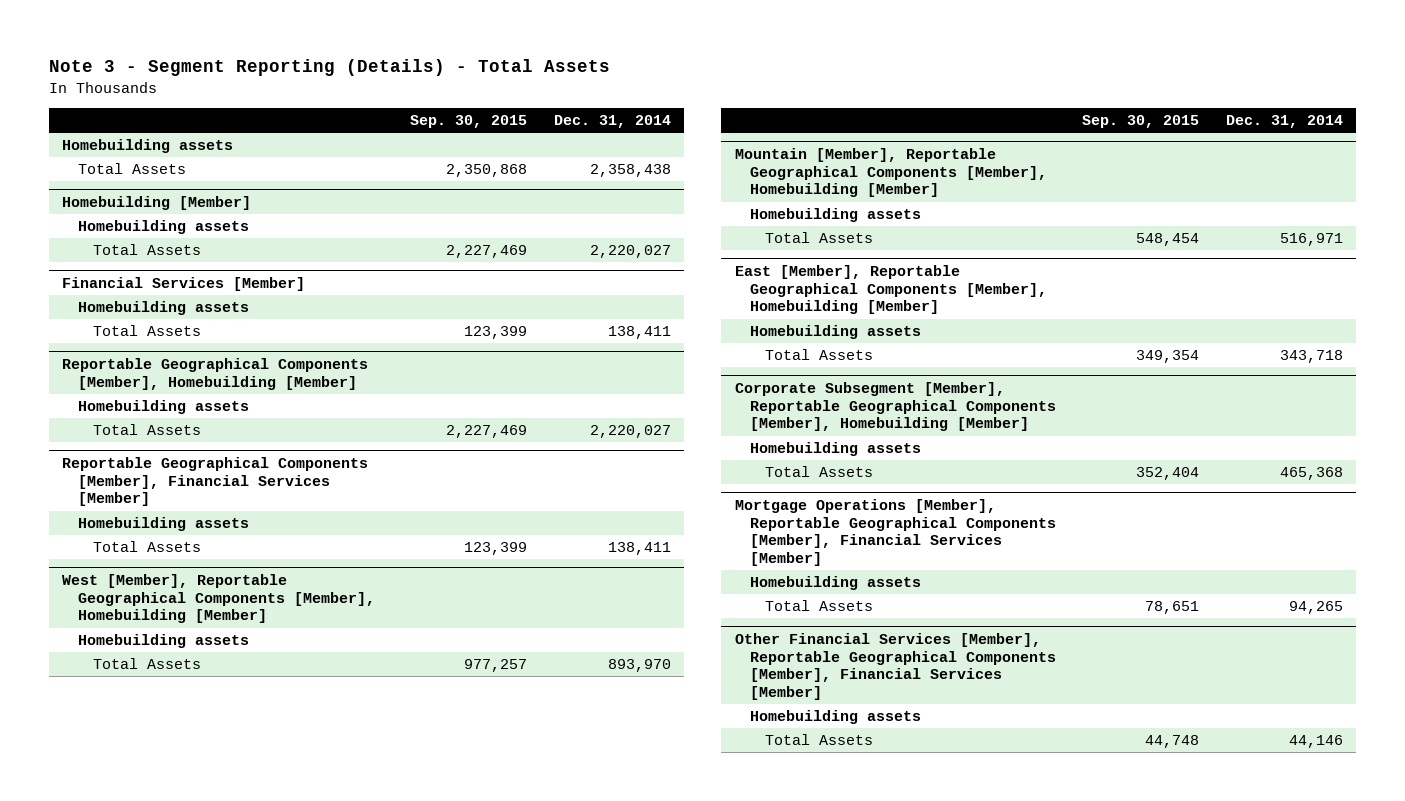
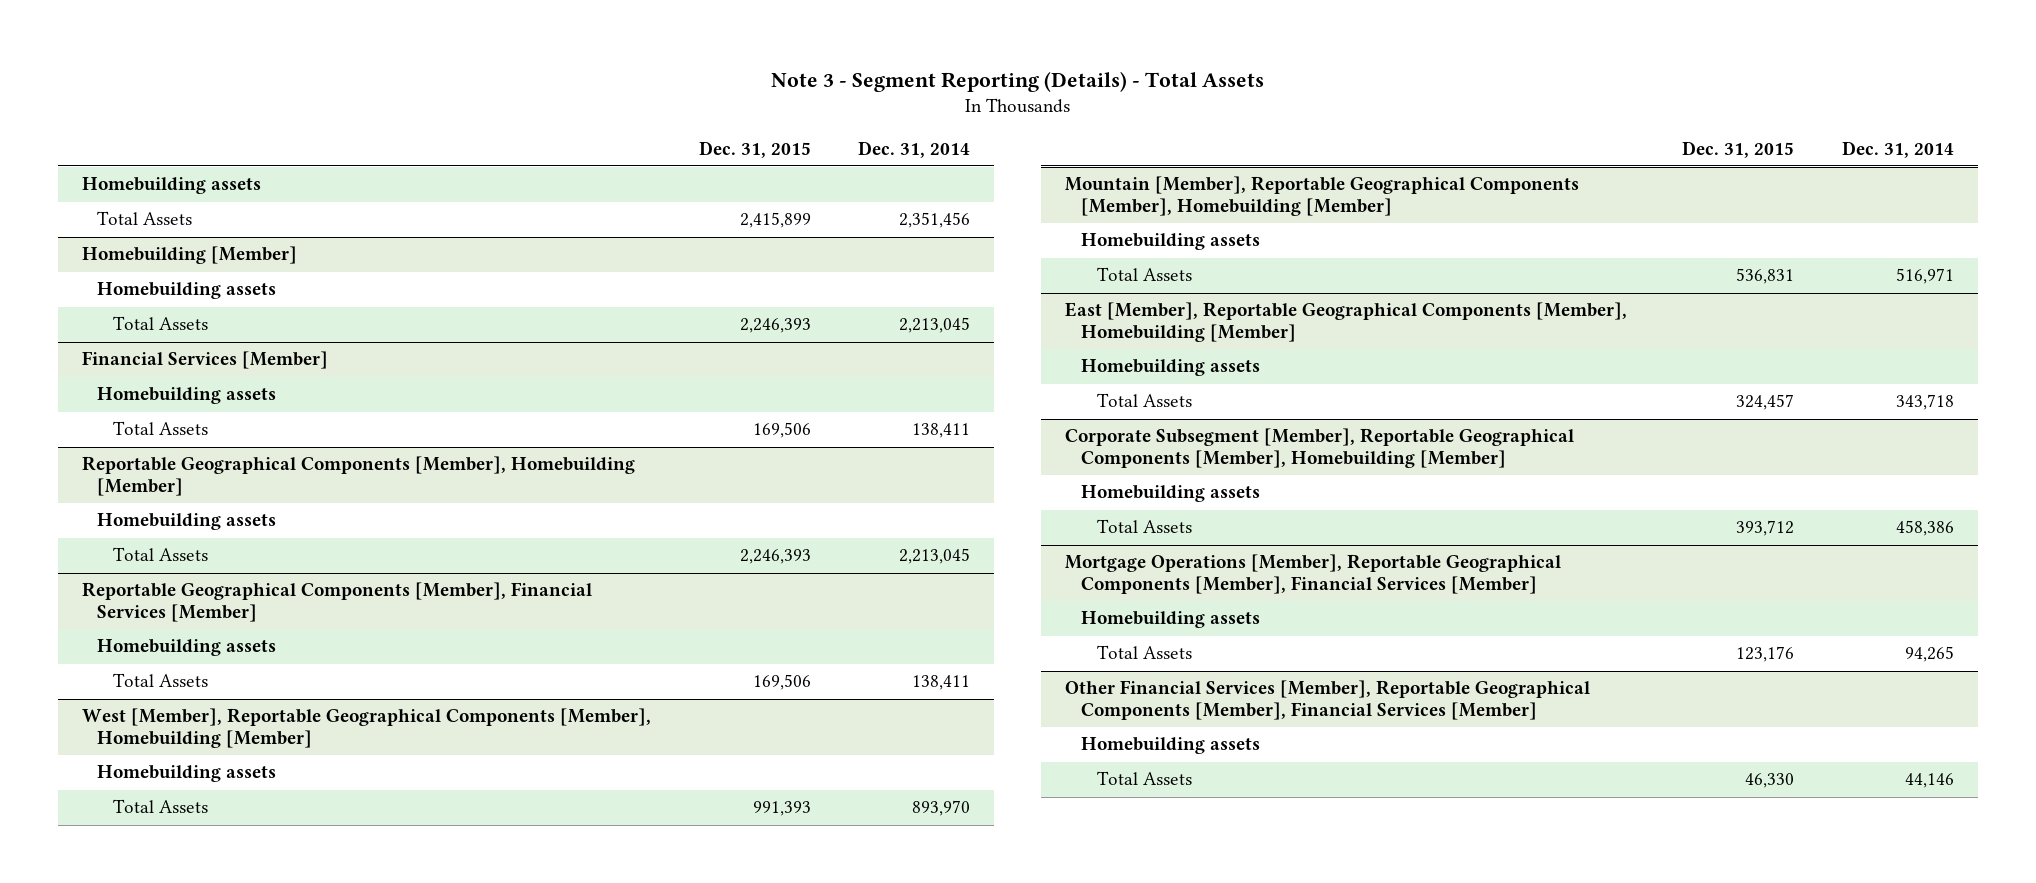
[410,114,528,128] Sep. 30, 2015 -> none
none -> [698,140,811,158] Dec. 31, 2015
[589,164,671,178] 2,358,438 -> [899,212,971,229] 2,351,456
[589,245,671,259] 2,220,027 -> [899,317,971,334] 2,213,045
[589,425,671,439] 2,220,027 -> [899,548,971,565] 2,213,045
[1279,467,1343,481] 465,368 -> [1896,520,1955,537] 458,386

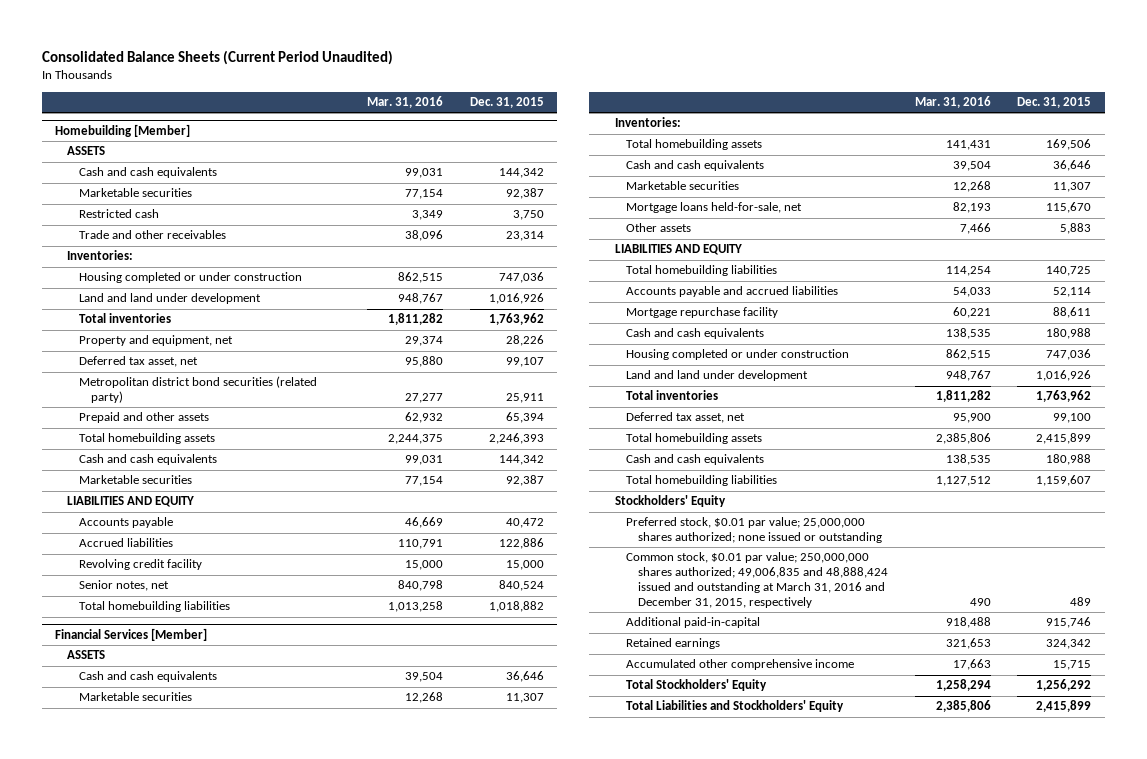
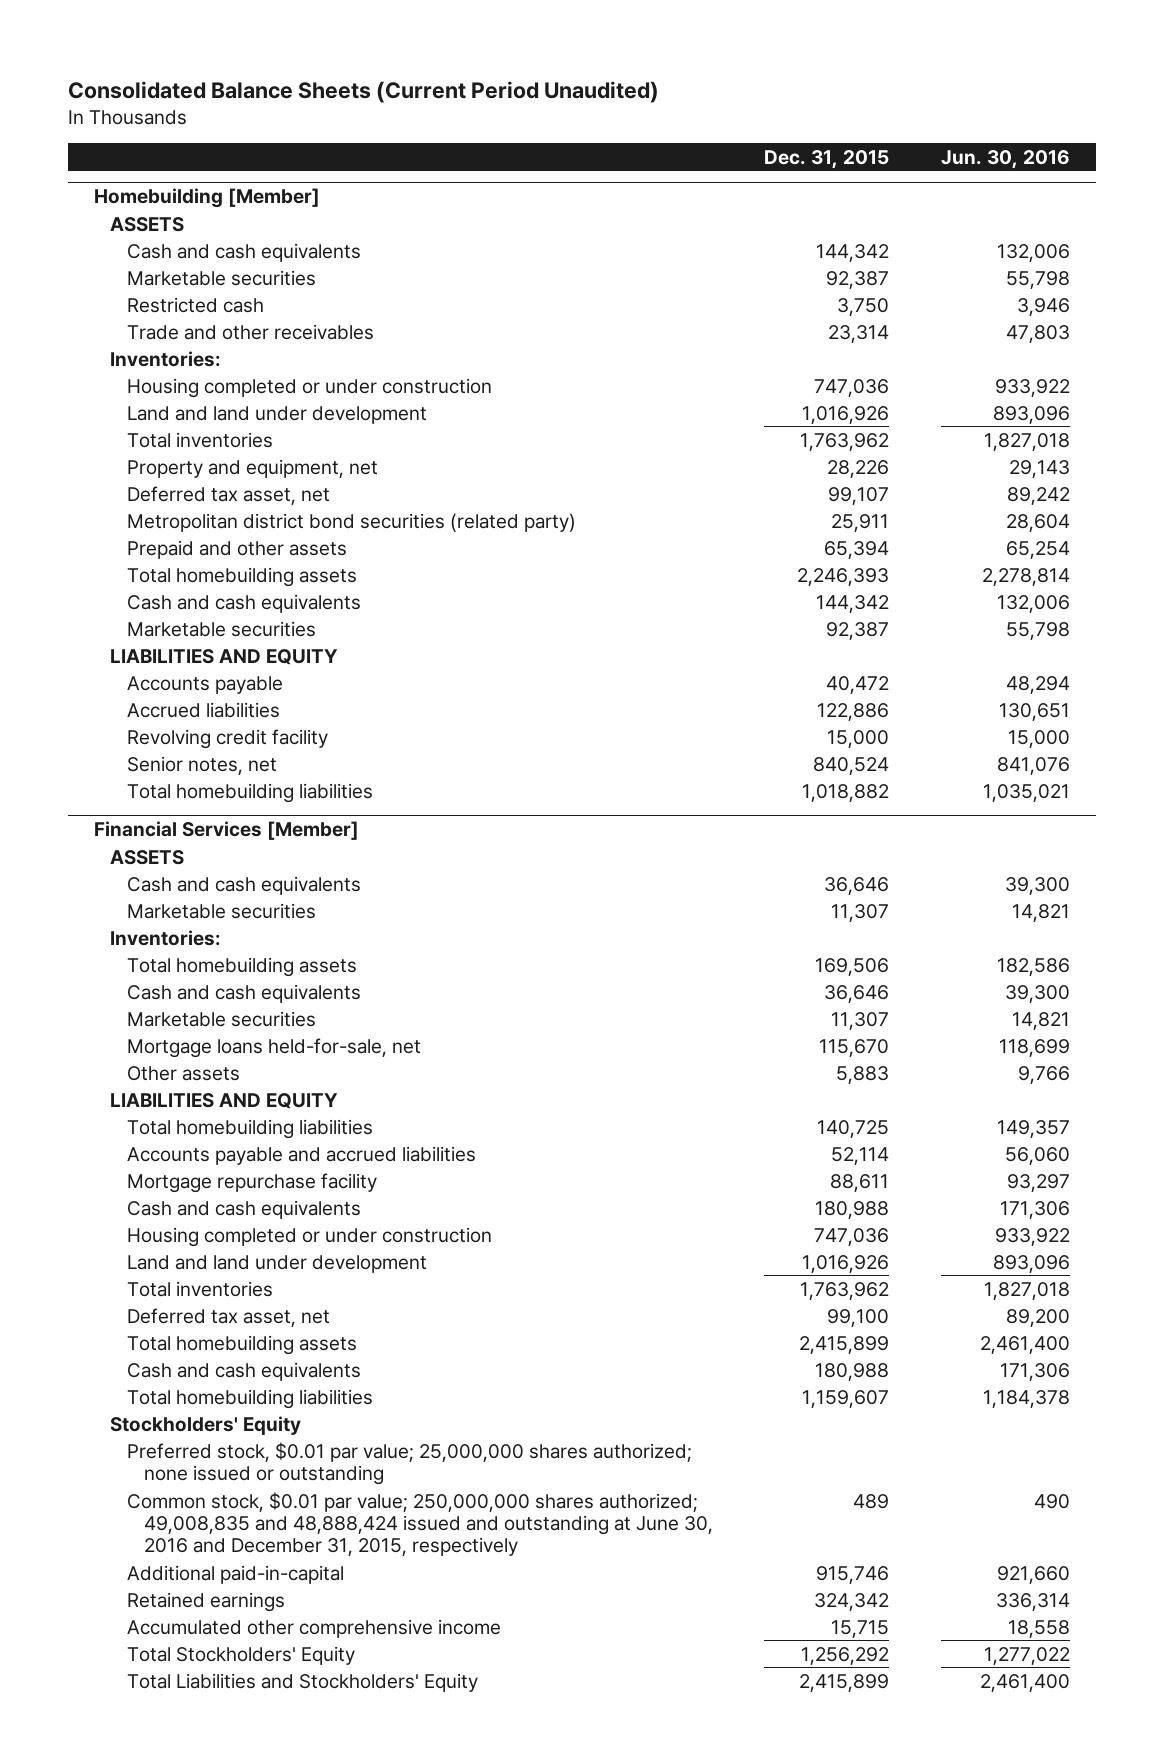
[367,96,444,109] Mar. 31, 2016 -> none
none -> [941,149,1071,169] Jun. 30, 2016
[626,552,889,609] Common stock, $0.01 par value; 250,000,000 shares authorized; 49,006,835 and 48,888,424 issued and outstanding at March 31, 2016 and December 31, 2015, respectively -> [126,1491,713,1557] Common stock, $0.01 par value; 250,000,000 shares authorized; 49,008,835 and 48,888,424 issued and outstanding at June 30, 2016 and December 31, 2015, respectively

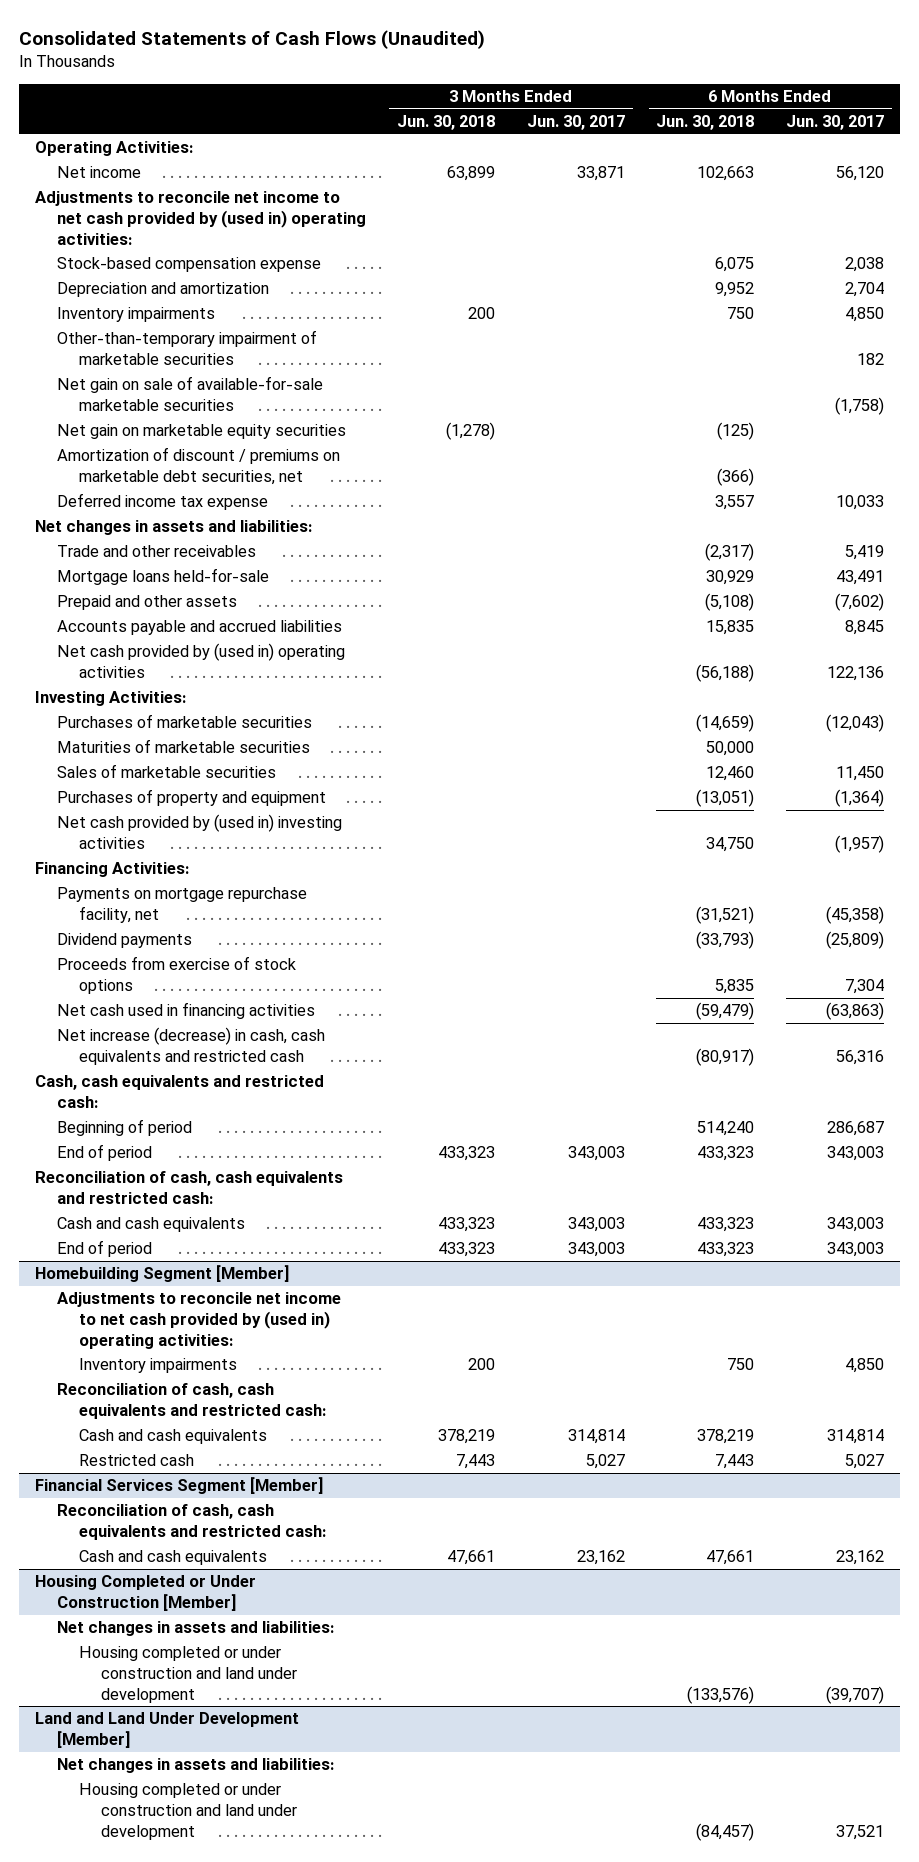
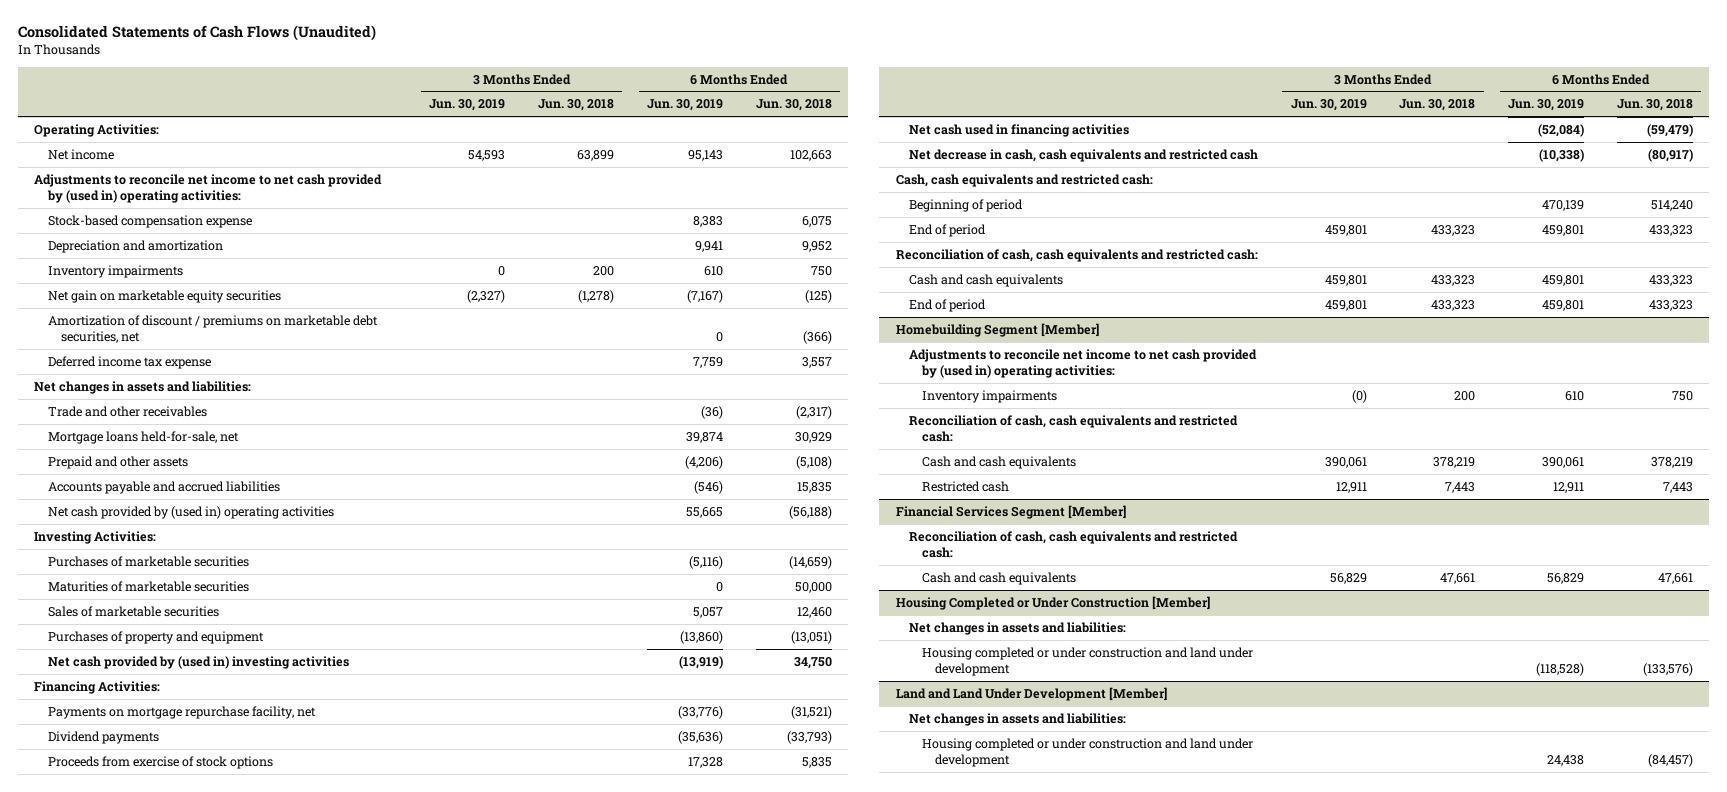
[526,115,625,131] Jun. 30, 2017 -> none
[785,115,884,131] Jun. 30, 2017 -> none
none -> [429,99,506,112] Jun. 30, 2019
none -> [646,99,723,112] Jun. 30, 2019
[56,330,317,366] Other-than-temporary impairment of marketable securities -> none
[56,376,323,412] Net gain on sale of available-for-sale marketable securities -> none
[56,568,269,586] Mortgage loans held-for-sale -> [47,430,239,444] Mortgage loans held-for-sale, net
[56,1027,325,1066] Net increase (decrease) in cash, cash equivalents and restricted cash -> [908,148,1258,162] Net decrease in cash, cash equivalents and restricted cash

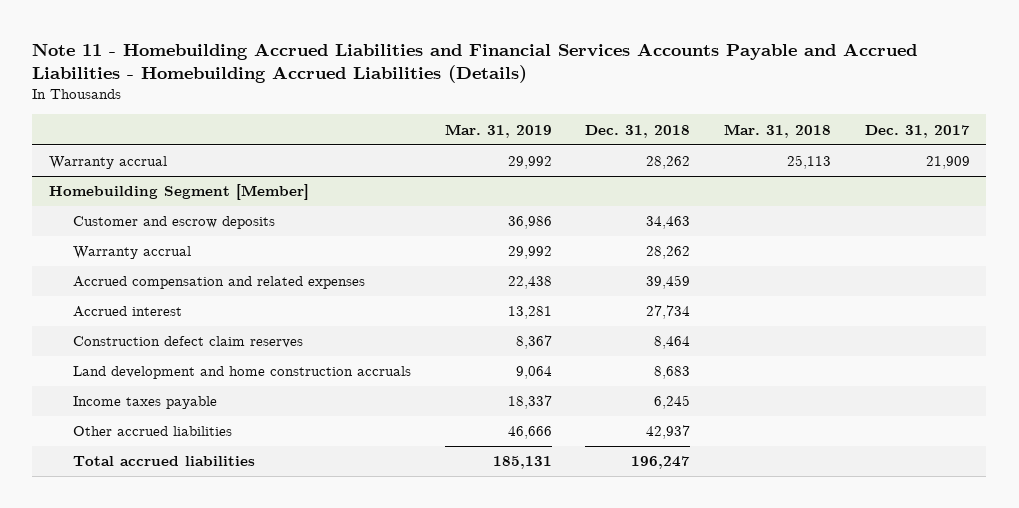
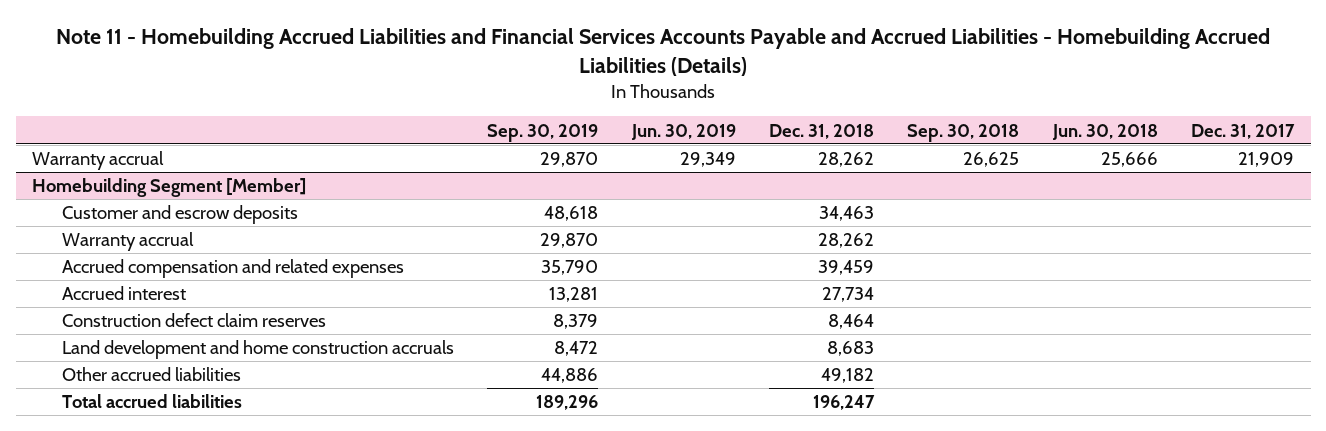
[444,123,552,138] Mar. 31, 2019 -> none
[723,123,831,138] Mar. 31, 2018 -> none
none -> [487,123,599,142] Sep. 30, 2019
none -> [630,123,736,140] Jun. 30, 2019
none -> [907,123,1020,142] Sep. 30, 2018
none -> [1051,123,1158,140] Jun. 30, 2018
[72,396,217,410] Income taxes payable -> none
[646,425,691,440] 42,937 -> [820,368,874,384] 49,182

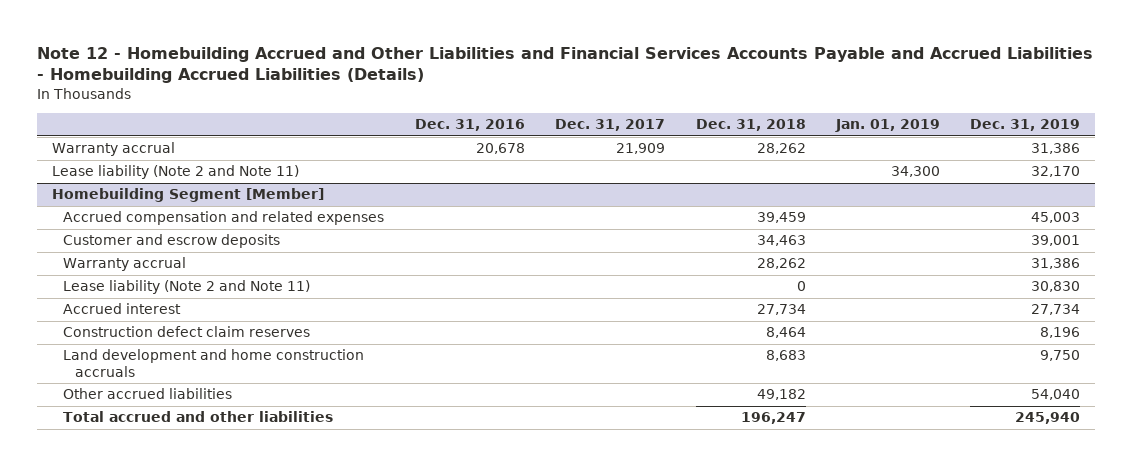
[56,28,1271,76] Note 11 - Homebuilding Accrued Liabilities and Financial Services Accounts Payable and Accrued Liabilities - Homebuilding Accrued Liabilities (Details) -> [37,46,1094,84] Note 12 - Homebuilding Accrued and Other Liabilities and Financial Services Accounts Payable and Accrued Liabilities - Homebuilding Accrued Liabilities (Details)
[487,123,599,142] Sep. 30, 2019 -> none
[630,123,736,140] Jun. 30, 2019 -> none
[907,123,1020,142] Sep. 30, 2018 -> none
[1051,123,1158,140] Jun. 30, 2018 -> none
none -> [414,119,525,132] Dec. 31, 2016
none -> [834,119,940,133] Jan. 01, 2019
none -> [970,119,1081,132] Dec. 31, 2019
none -> [52,165,300,180] Lease liability (Note 2 and Note 11)
[61,259,404,279] Accrued compensation and related expenses -> [63,211,385,226] Accrued compensation and related expenses
none -> [63,280,311,295] Lease liability (Note 2 and Note 11)
[61,394,242,409] Total accrued liabilities -> [63,411,334,423] Total accrued and other liabilities

